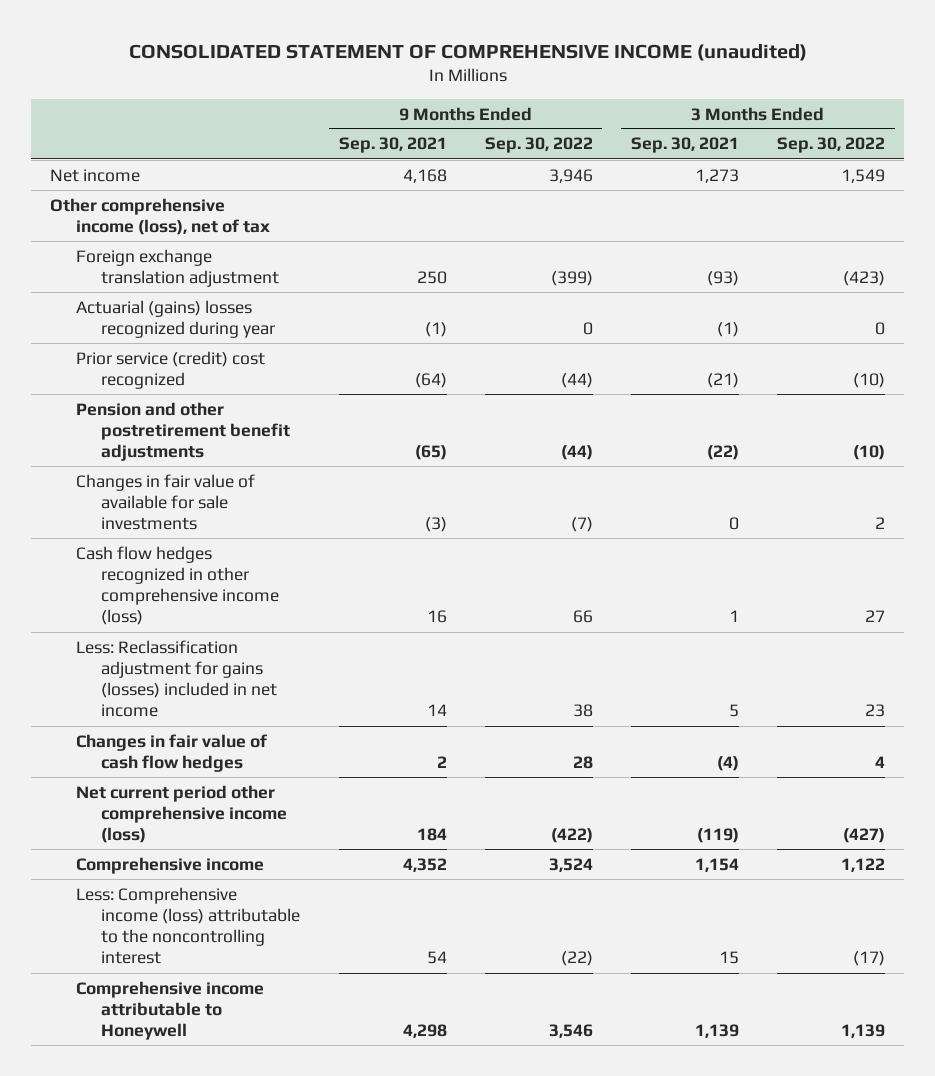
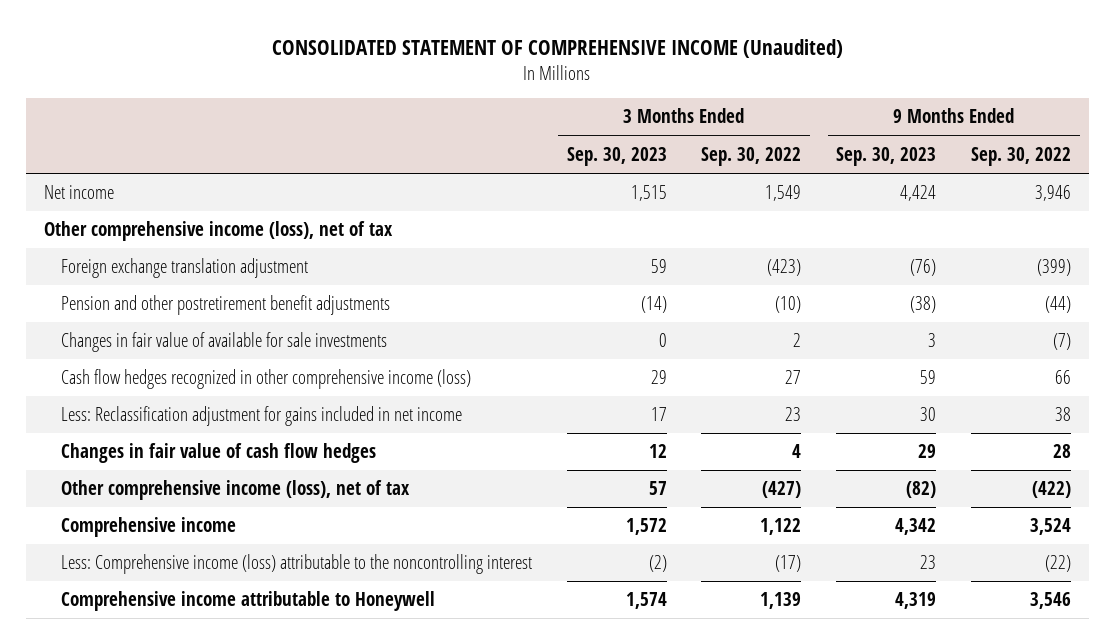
[128,43,807,61] CONSOLIDATED STATEMENT OF COMPREHENSIVE INCOME (unaudited) -> [272,38,844,58] CONSOLIDATED STATEMENT OF COMPREHENSIVE INCOME (Unaudited)
[338,137,447,154] Sep. 30, 2021 -> none
[631,137,740,154] Sep. 30, 2021 -> none
none -> [566,146,667,166] Sep. 30, 2023
none -> [836,146,937,166] Sep. 30, 2023
[75,299,276,338] Actuarial (gains) losses recognized during year -> none
[75,350,265,389] Prior service (credit) cost recognized -> none
[75,639,278,718] Less: Reclassification adjustment for gains (losses) included in net income -> [60,406,462,427] Less: Reclassification adjustment for gains included in net income
[75,784,288,844] Net current period other comprehensive income (loss) -> [60,480,410,501] Other comprehensive income (loss), net of tax

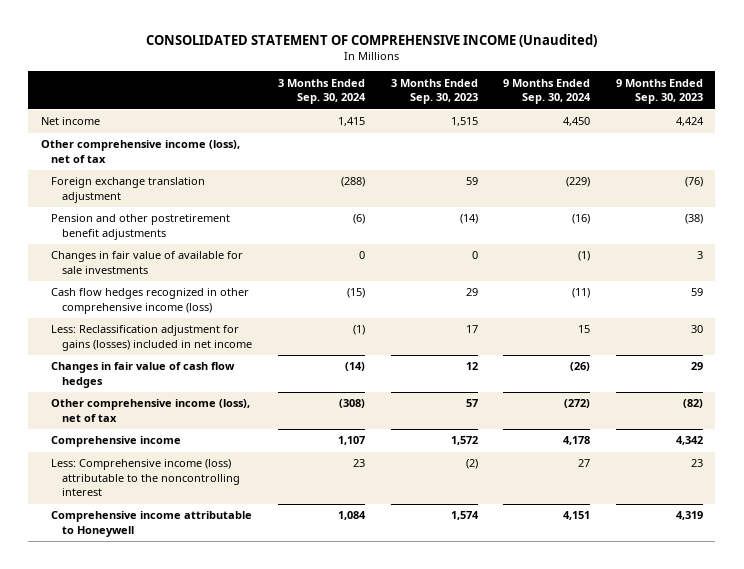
[701,146,802,166] Sep. 30, 2022 -> none
[971,146,1072,166] Sep. 30, 2022 -> none
none -> [277,78,366,105] 3 Months Ended Sep. 30, 2024
none -> [503,78,592,105] 9 Months Ended Sep. 30, 2024
[60,406,462,427] Less: Reclassification adjustment for gains included in net income -> [51,325,253,351] Less: Reclassification adjustment for gains (losses) included in net income

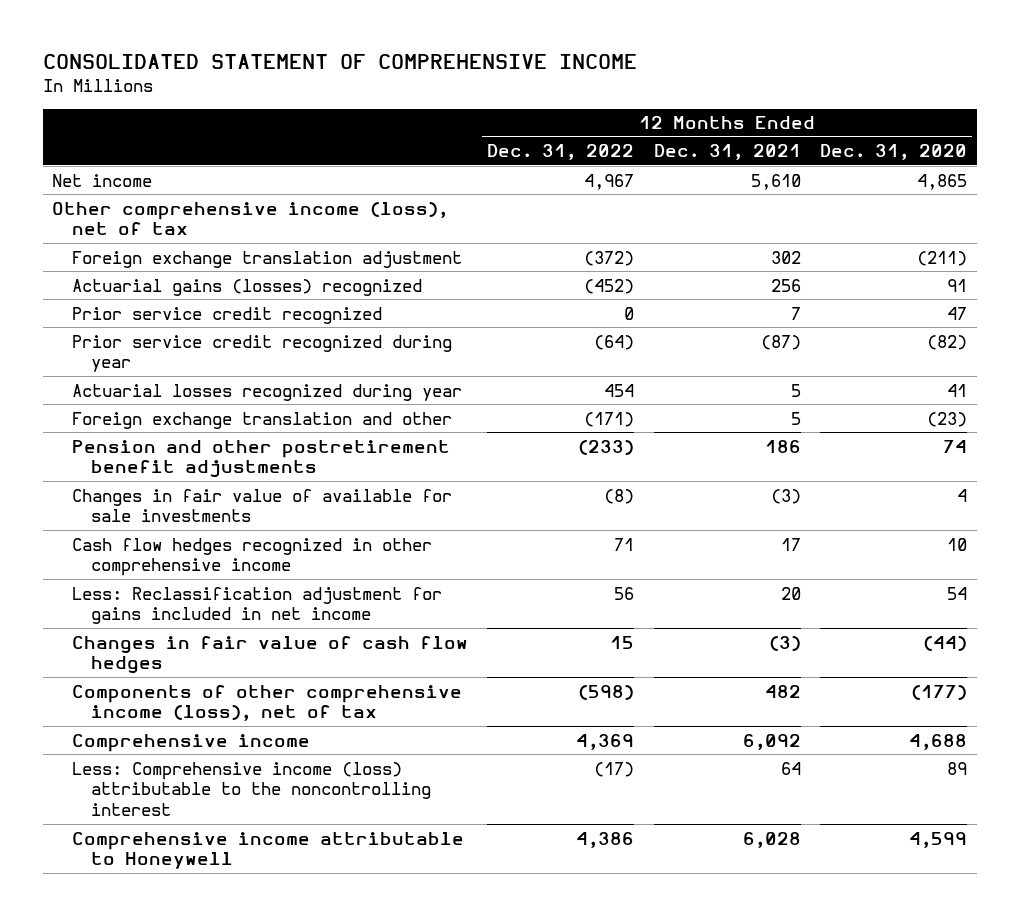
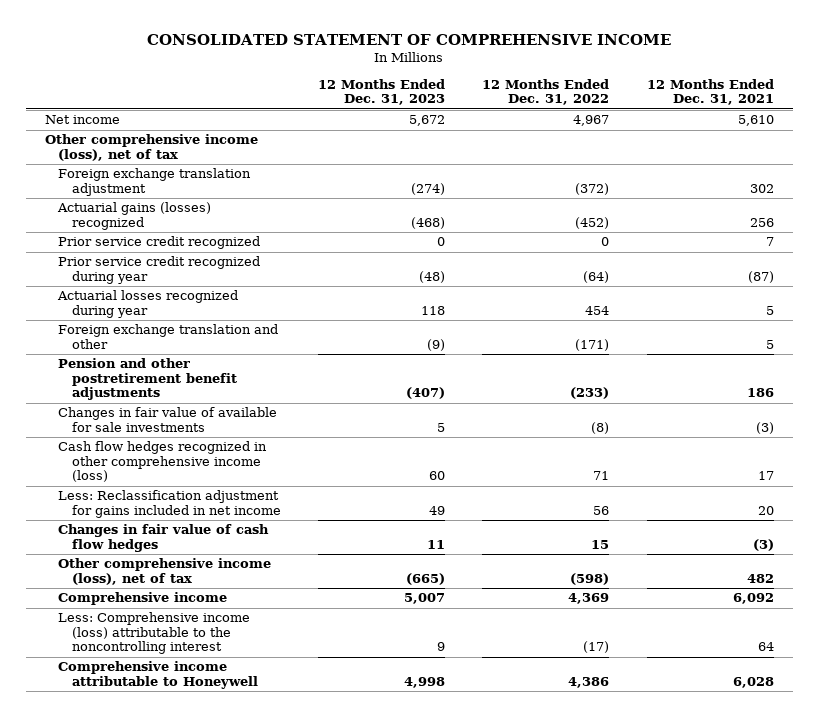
[820,144,968,161] Dec. 31, 2020 -> none
none -> [318,79,446,106] 12 Months Ended Dec. 31, 2023
[71,537,432,577] Cash flow hedges recognized in other comprehensive income -> [58,441,268,483] Cash flow hedges recognized in other comprehensive income (loss)
[71,684,462,722] Components of other comprehensive income (loss), net of tax -> [58,558,272,585] Other comprehensive income (loss), net of tax

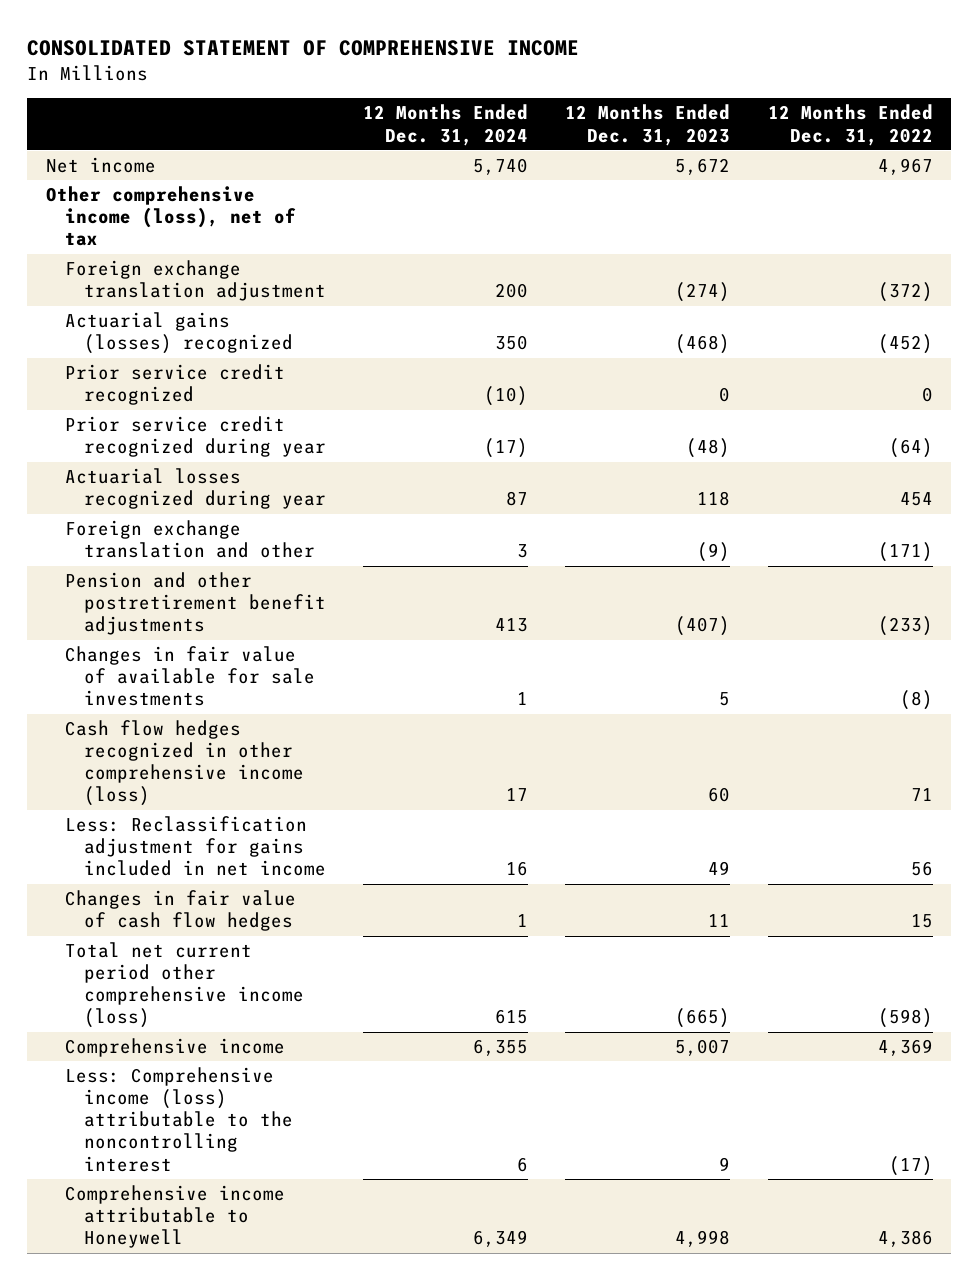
[646,79,774,106] 12 Months Ended Dec. 31, 2021 -> none
none -> [362,104,528,146] 12 Months Ended Dec. 31, 2024
[58,558,272,585] Other comprehensive income (loss), net of tax -> [64,942,304,1029] Total net current period other comprehensive income (loss)

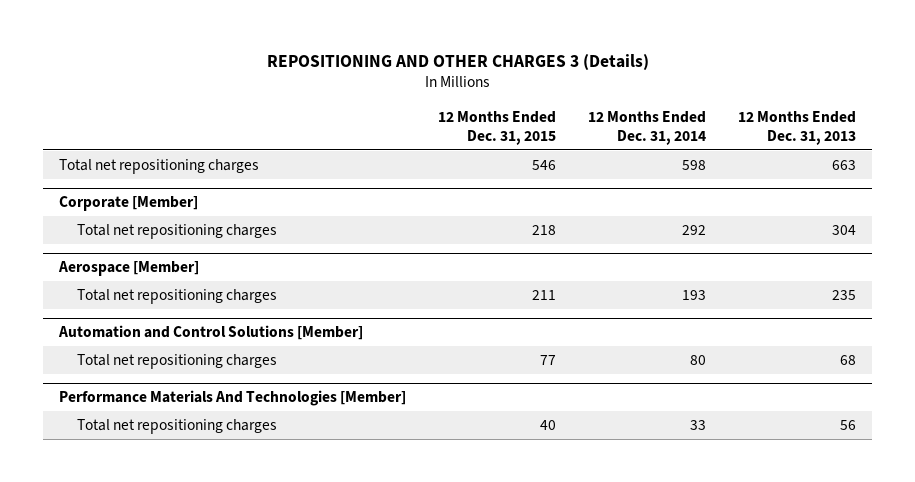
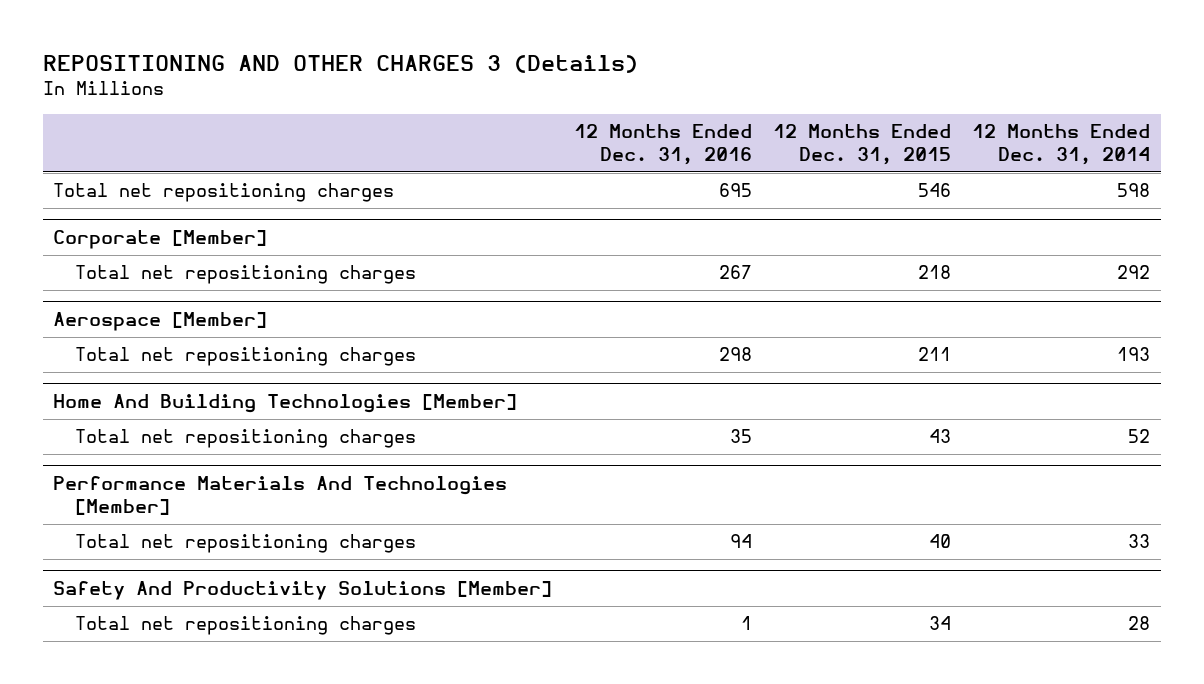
[738,110,857,145] 12 Months Ended Dec. 31, 2013 -> none
none -> [573,124,752,166] 12 Months Ended Dec. 31, 2016
[58,325,364,341] Automation and Control Solutions [Member] -> none
none -> [53,393,518,413] Home And Building Technologies [Member]
[540,355,557,366] 77 -> [928,429,951,444] 43
[690,355,707,366] 80 -> [1128,429,1151,444] 52
none -> [53,580,553,600] Safety And Productivity Solutions [Member]
none -> [74,616,416,636] Total net repositioning charges

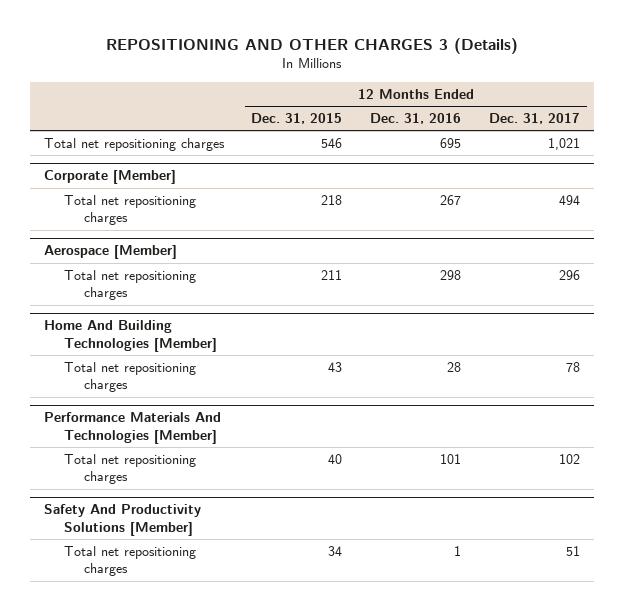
[972,124,1151,166] 12 Months Ended Dec. 31, 2014 -> none
none -> [489,112,581,124] Dec. 31, 2017
[729,429,752,444] 35 -> [447,361,462,372] 28
[729,534,752,549] 94 -> [440,453,462,464] 101

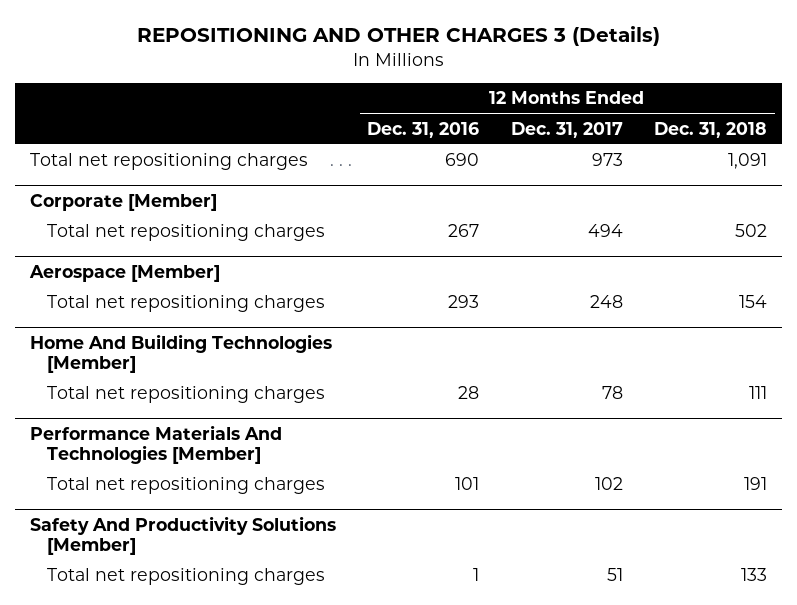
[251,112,343,124] Dec. 31, 2015 -> none
none -> [653,121,767,138] Dec. 31, 2018
[440,137,462,148] 695 -> [445,153,480,167] 690
[548,137,581,150] 1,021 -> [591,153,623,167] 973
[440,269,462,280] 298 -> [448,295,480,309] 293
[559,269,581,280] 296 -> [589,295,623,309] 248

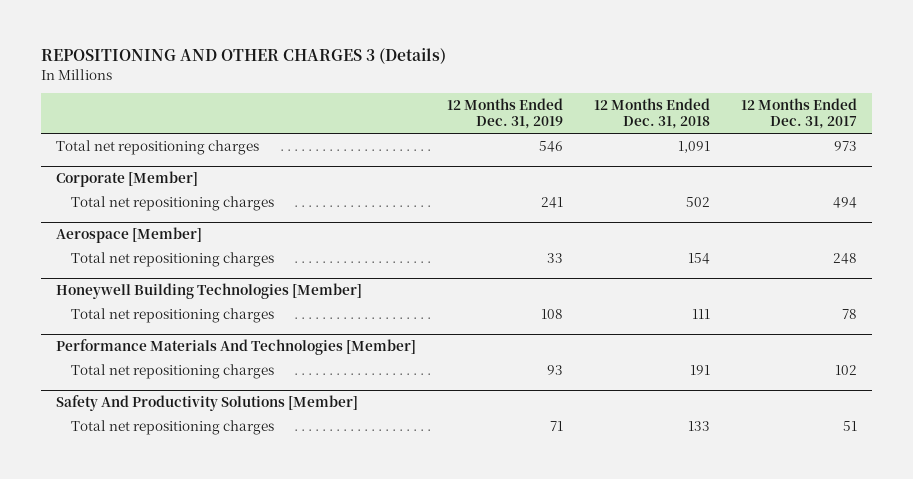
[367,121,480,138] Dec. 31, 2016 -> none
none -> [446,97,563,130] 12 Months Ended Dec. 31, 2019
[30,333,333,374] Home And Building Technologies [Member] -> [56,282,363,299] Honeywell Building Technologies [Member]

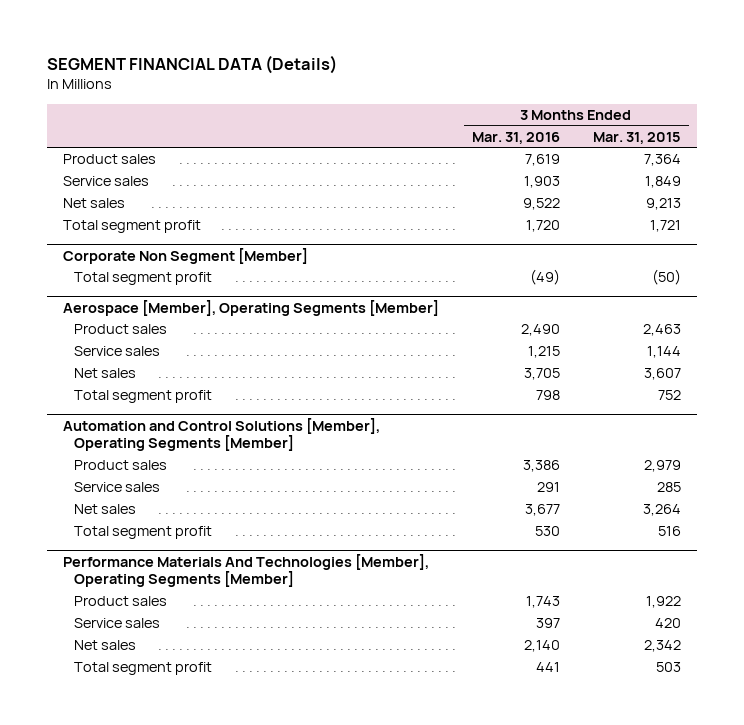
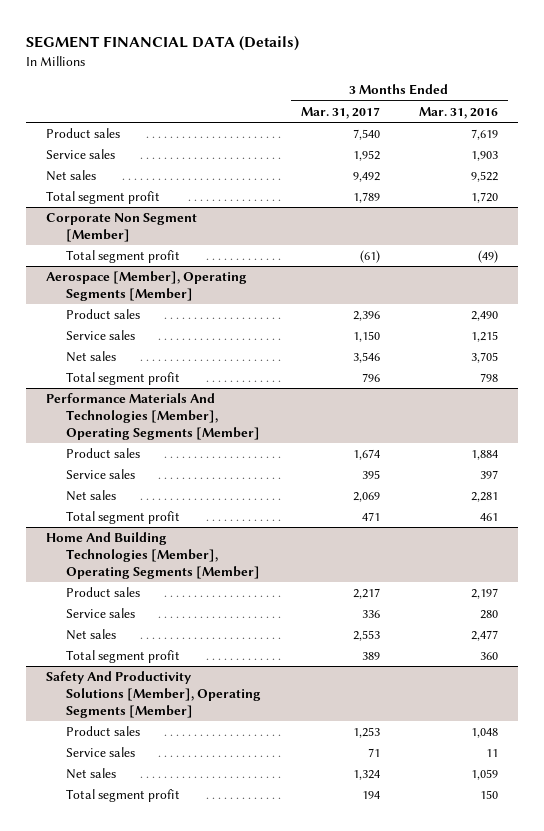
[592,131,681,144] Mar. 31, 2015 -> none
none -> [300,106,380,119] Mar. 31, 2017
[63,417,381,452] Automation and Control Solutions [Member], Operating Segments [Member] -> none
[74,460,168,471] Product sales -> none
[74,482,161,493] Service sales -> none
[74,504,137,515] Net sales -> none
[74,526,213,540] Total segment profit -> none
[525,596,560,609] 1,743 -> [471,450,499,461] 1,884
[523,640,560,653] 2,140 -> [471,492,499,503] 2,281
[535,662,560,673] 441 -> [480,513,499,522] 461
none -> [45,532,261,579] Home And Building Technologies [Member], Operating Segments [Member]
none -> [66,587,141,598] Product sales
none -> [66,608,136,619] Service sales
none -> [66,629,117,641] Net sales
none -> [66,650,181,664] Total segment profit
none -> [45,671,262,718] Safety And Productivity Solutions [Member], Operating Segments [Member]
none -> [66,726,141,737] Product sales
none -> [66,747,136,758] Service sales
none -> [66,768,117,780] Net sales
none -> [66,789,181,803] Total segment profit

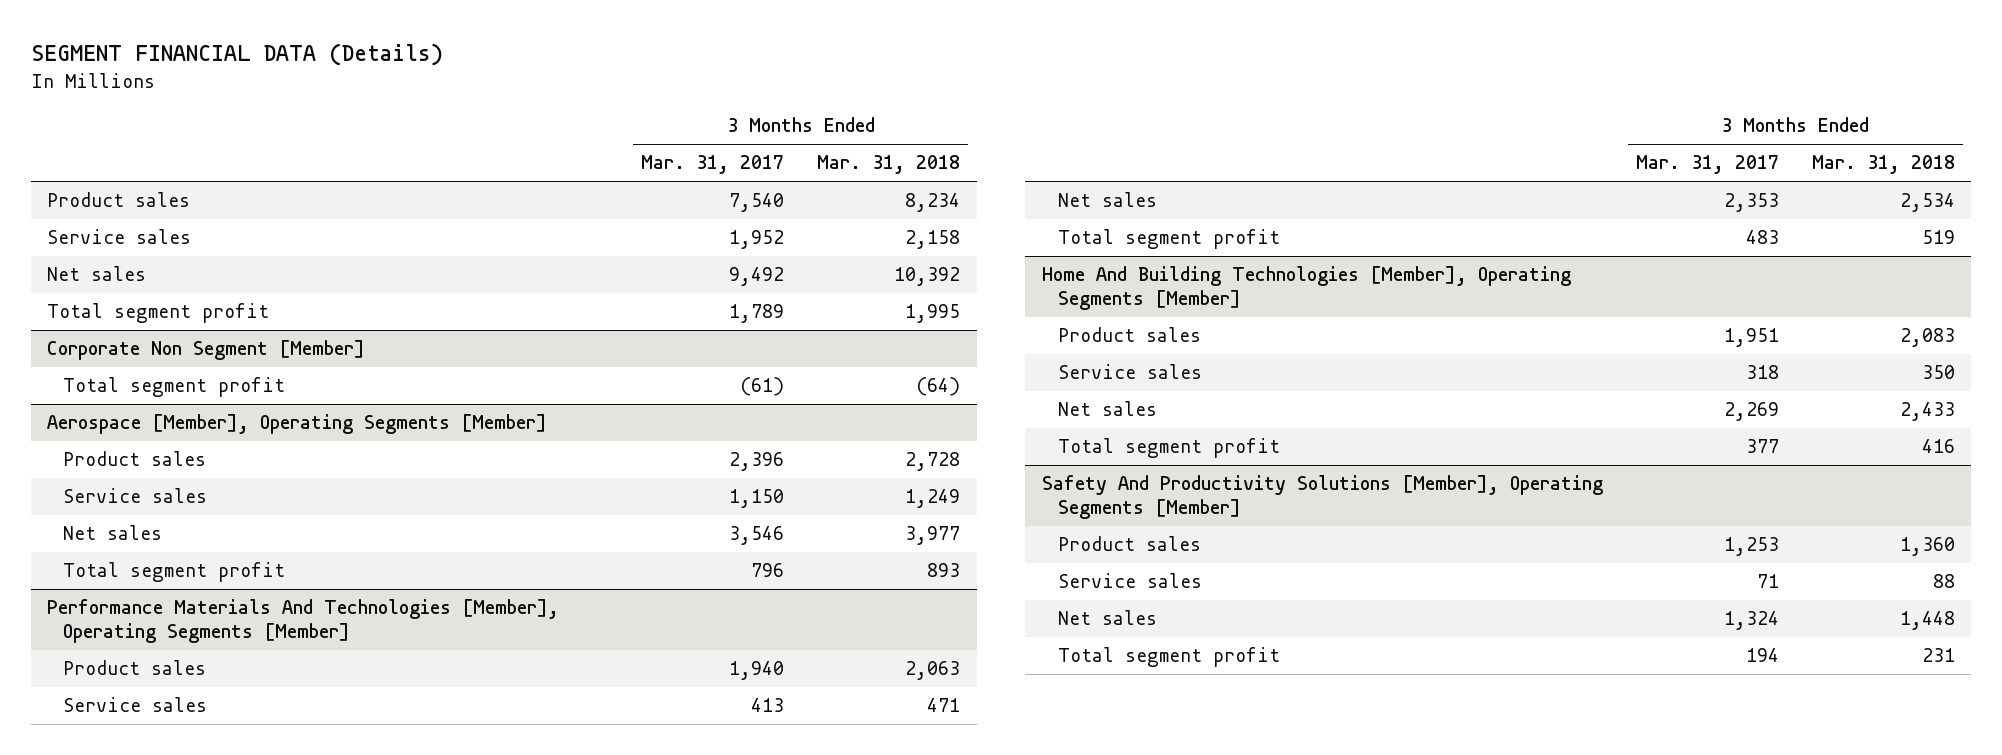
[419,106,499,119] Mar. 31, 2016 -> none
none -> [817,155,961,175] Mar. 31, 2018
[352,449,380,461] 1,674 -> [729,661,785,681] 1,940
[361,470,380,480] 395 -> [751,698,785,713] 413
[352,492,380,503] 2,069 -> [1723,193,1779,213] 2,353
[361,512,380,522] 471 -> [1745,230,1779,245] 483
[352,588,380,600] 2,217 -> [1723,328,1779,348] 1,951
[361,610,380,619] 336 -> [1745,365,1779,380] 318
[352,630,380,642] 2,553 -> [1723,402,1779,422] 2,269
[361,652,380,661] 389 -> [1745,439,1779,454] 377

